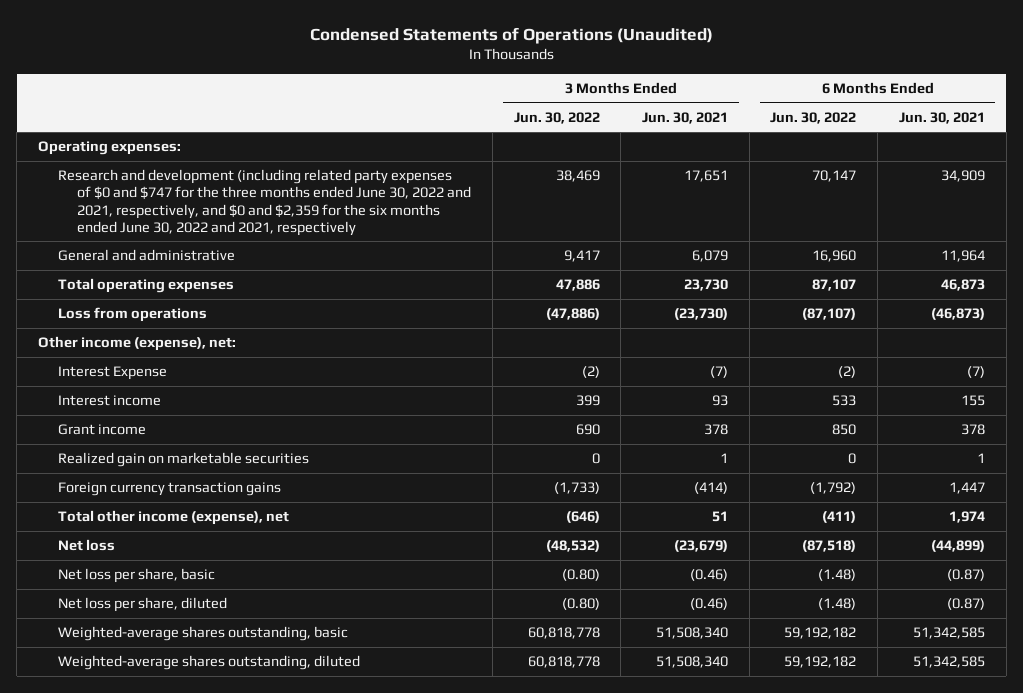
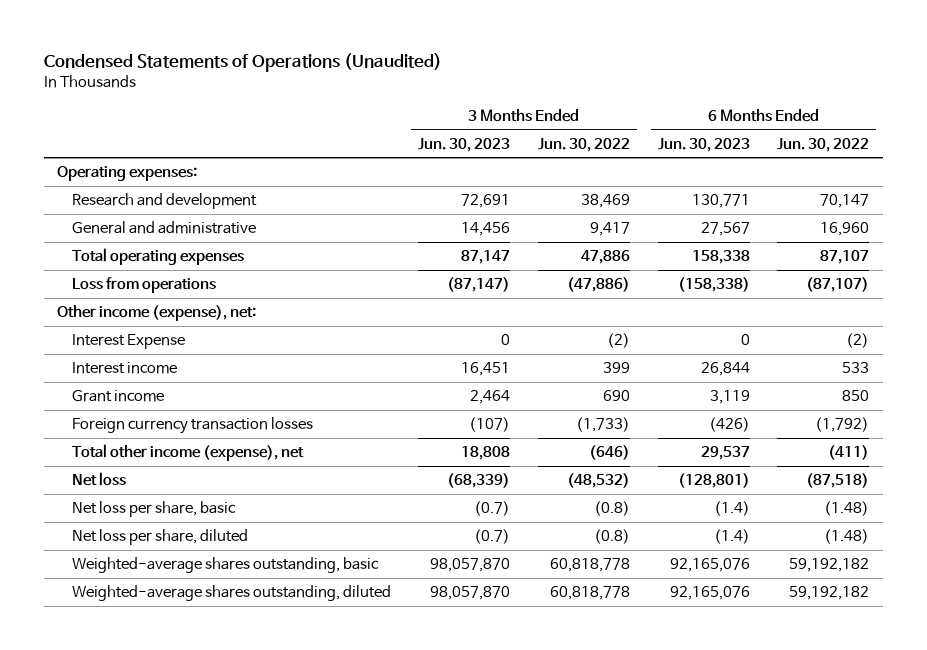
[642,111,729,124] Jun. 30, 2021 -> none
[898,111,985,124] Jun. 30, 2021 -> none
none -> [418,137,511,152] Jun. 30, 2023
none -> [657,137,750,152] Jun. 30, 2023
[57,169,472,236] Research and development (including related party expenses of $0 and $747 for the three months ended June 30, 2022 and 2021, respectively, and $0 and $2,359 for the six months ended June 30, 2022 and 2021, respectively -> [71,193,257,210] Research and development
[57,452,309,468] Realized gain on marketable securities -> none
[57,482,281,497] Foreign currency transaction gains -> [71,417,313,435] Foreign currency transaction losses
[561,569,600,582] (0.80) -> [594,501,631,517] (0.8)
[561,598,600,611] (0.80) -> [594,529,631,545] (0.8)

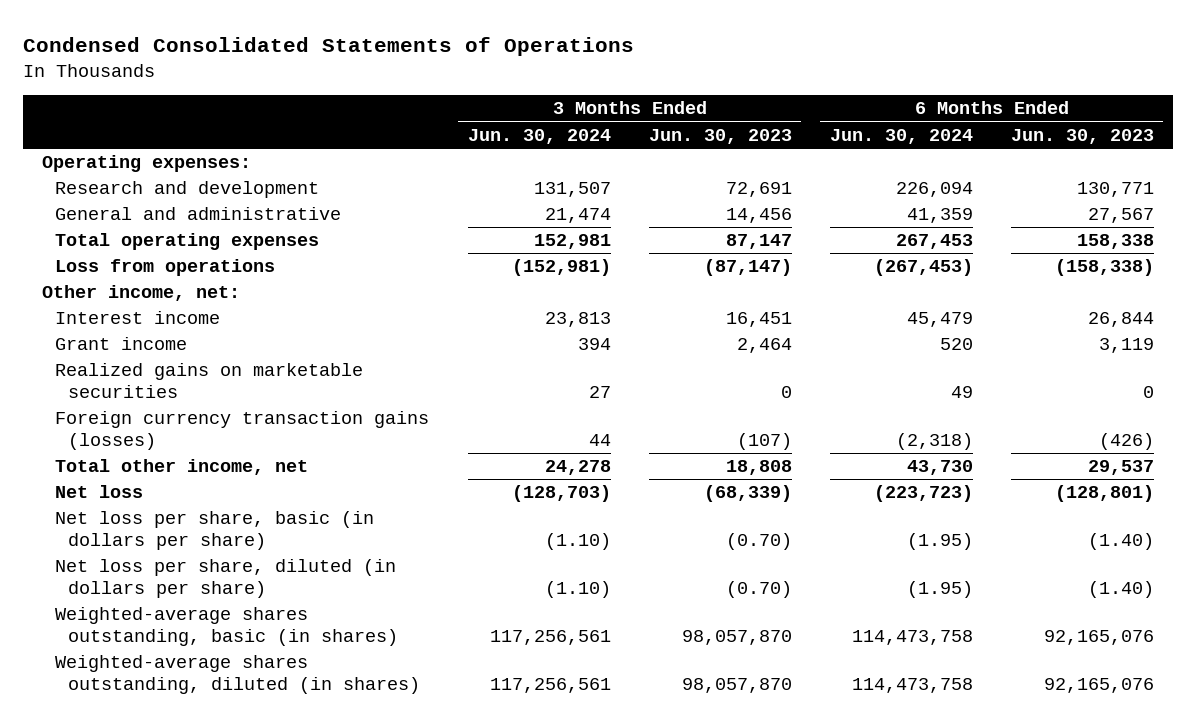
[43,52,442,72] Condensed Statements of Operations (Unaudited) -> [23,36,635,56] Condensed Consolidated Statements of Operations
[538,137,631,152] Jun. 30, 2022 -> none
[777,137,870,152] Jun. 30, 2022 -> none
none -> [467,128,611,144] Jun. 30, 2024
none -> [829,128,973,144] Jun. 30, 2024
[71,334,185,350] Interest Expense -> none
[57,305,257,322] Other income (expense), net: -> [42,285,241,302] Other income, net:
none -> [55,363,364,399] Realized gains on marketable securities
[71,417,313,435] Foreign currency transaction losses -> [55,411,430,451] Foreign currency transaction gains (losses)
[71,444,304,462] Total other income (expense), net -> [55,459,309,476] Total other income, net
[71,501,236,518] Net loss per share, basic -> [55,511,375,551] Net loss per share, basic (in dollars per share)
[474,501,511,517] (0.7) -> [725,533,792,551] (0.70)
[713,501,750,517] (1.4) -> [1087,533,1154,551] (1.40)
[71,529,248,546] Net loss per share, diluted -> [55,559,397,599] Net loss per share, diluted (in dollars per share)
[474,529,511,545] (0.7) -> [725,581,792,599] (0.70)
[713,529,750,545] (1.4) -> [1087,581,1154,599] (1.40)
[71,557,379,574] Weighted-average shares outstanding, basic -> [55,607,399,647] Weighted-average shares outstanding, basic (in shares)
[71,585,391,602] Weighted-average shares outstanding, diluted -> [55,655,421,695] Weighted-average shares outstanding, diluted (in shares)

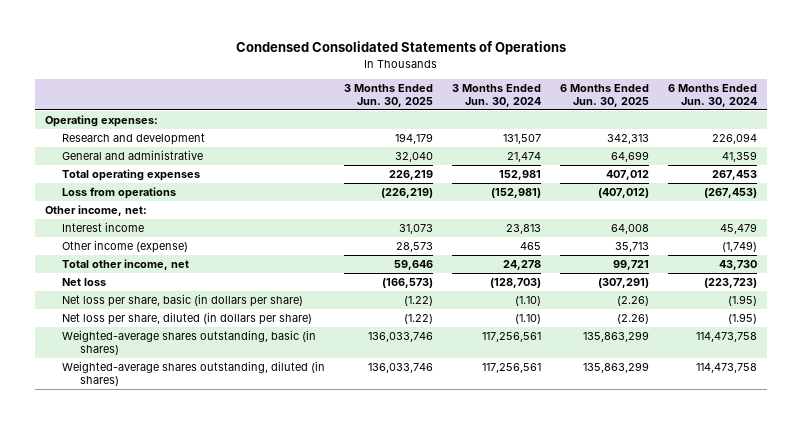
[648,128,792,144] Jun. 30, 2023 -> none
[1010,128,1154,144] Jun. 30, 2023 -> none
none -> [344,83,434,107] 3 Months Ended Jun. 30, 2025
none -> [560,83,650,107] 6 Months Ended Jun. 30, 2025
[55,337,188,351] Grant income -> none
[55,363,364,399] Realized gains on marketable securities -> none
[55,411,430,451] Foreign currency transaction gains (losses) -> none
none -> [62,240,189,254] Other income (expense)

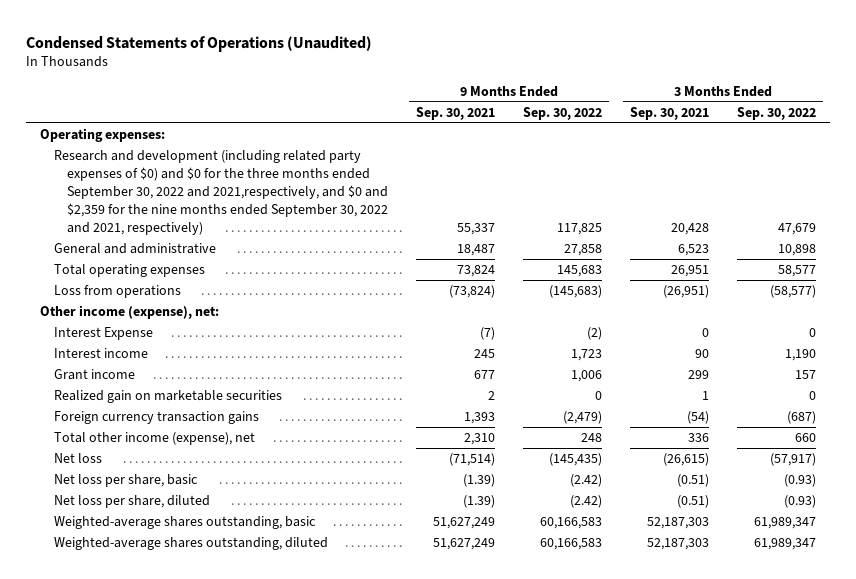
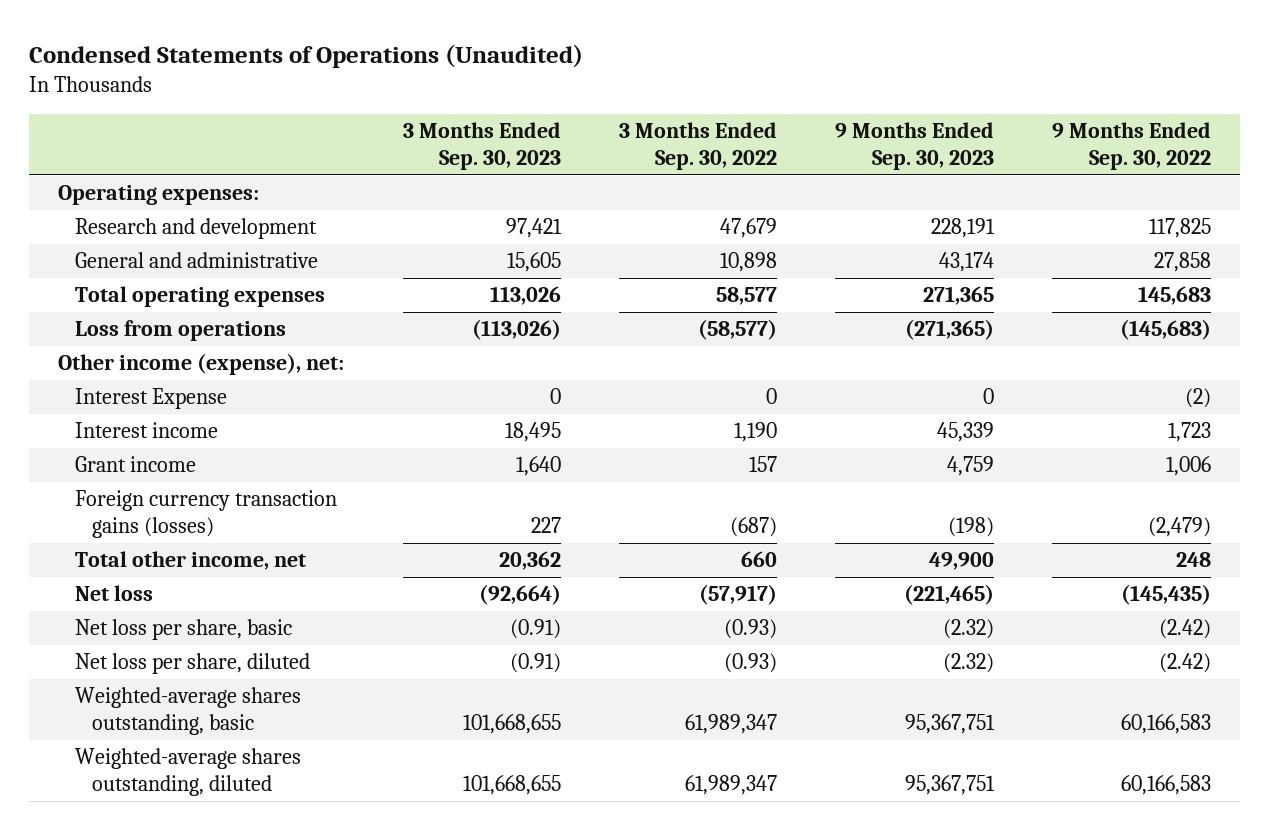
[415,106,495,120] Sep. 30, 2021 -> none
[629,106,709,120] Sep. 30, 2021 -> none
none -> [402,122,561,171] 3 Months Ended Sep. 30, 2023
none -> [834,122,994,171] 9 Months Ended Sep. 30, 2023
[53,150,388,235] Research and development (including related party expenses of $0) and $0 for the three months ended September 30, 2022 and 2021,respectively, and $0 and $2,359 for the nine months ended September 30, 2022 and 2021, respectively) -> [75,218,318,240] Research and development
[53,390,282,404] Realized gain on marketable securities -> none
[53,411,259,425] Foreign currency transaction gains -> [75,490,338,539] Foreign currency transaction gains (losses)
[53,432,255,446] Total other income (expense), net -> [75,551,307,571] Total other income, net

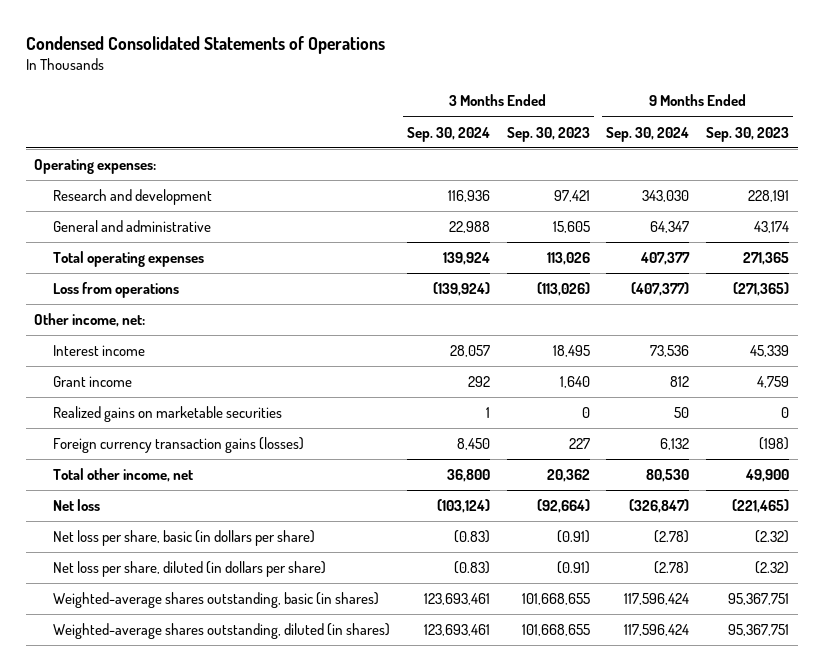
[29,44,584,69] Condensed Statements of Operations (Unaudited) -> [26,35,386,54] Condensed Consolidated Statements of Operations
[618,122,777,171] 3 Months Ended Sep. 30, 2022 -> none
[1051,122,1211,171] 9 Months Ended Sep. 30, 2022 -> none
none -> [406,126,490,142] Sep. 30, 2024
none -> [606,126,690,142] Sep. 30, 2024
[75,388,228,410] Interest Expense -> none
[58,353,345,376] Other income (expense), net: -> [34,313,146,328] Other income, net:
none -> [52,406,282,423] Realized gains on marketable securities
[75,619,293,641] Net loss per share, basic -> [52,530,315,547] Net loss per share, basic (in dollars per share)
[75,653,311,675] Net loss per share, diluted -> [52,561,326,578] Net loss per share, diluted (in dollars per share)
[75,687,302,736] Weighted-average shares outstanding, basic -> [52,592,379,609] Weighted-average shares outstanding, basic (in shares)
[75,748,302,797] Weighted-average shares outstanding, diluted -> [52,623,390,640] Weighted-average shares outstanding, diluted (in shares)

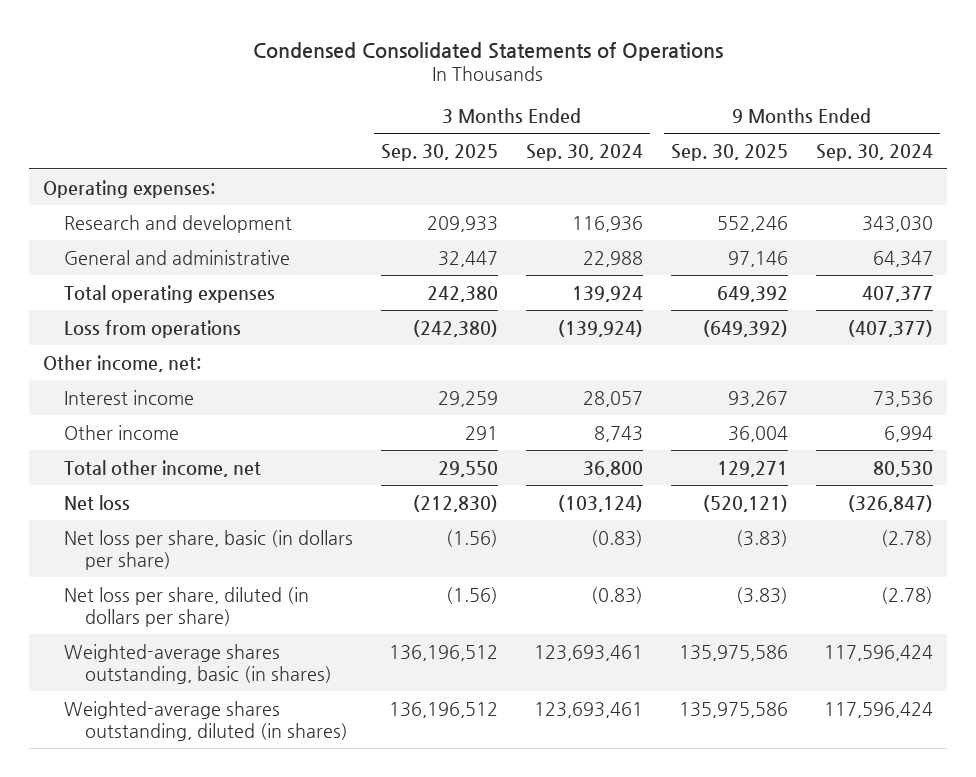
[506,126,590,142] Sep. 30, 2023 -> none
[706,126,790,142] Sep. 30, 2023 -> none
none -> [380,144,498,162] Sep. 30, 2025
none -> [670,144,788,162] Sep. 30, 2025
[52,376,132,388] Grant income -> none
[52,406,282,423] Realized gains on marketable securities -> none
[52,437,304,454] Foreign currency transaction gains (losses) -> none
none -> [64,424,180,440] Other income

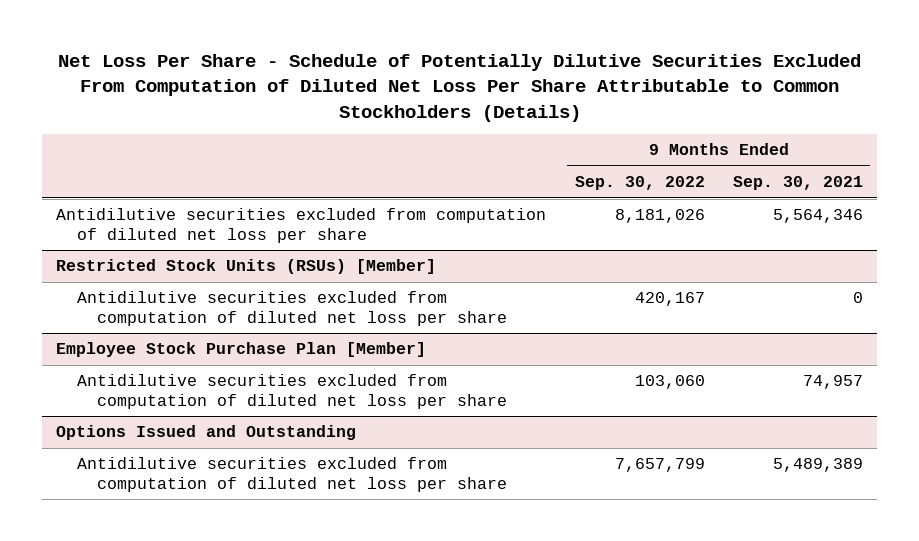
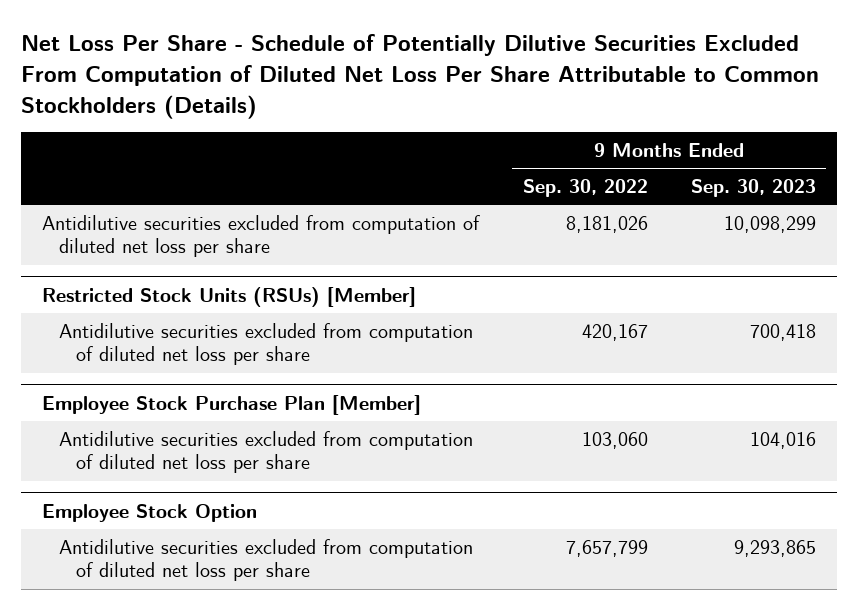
[733,176,864,191] Sep. 30, 2021 -> none
none -> [690,179,816,198] Sep. 30, 2023
[55,425,356,441] Options Issued and Outstanding -> [42,503,258,522] Employee Stock Option

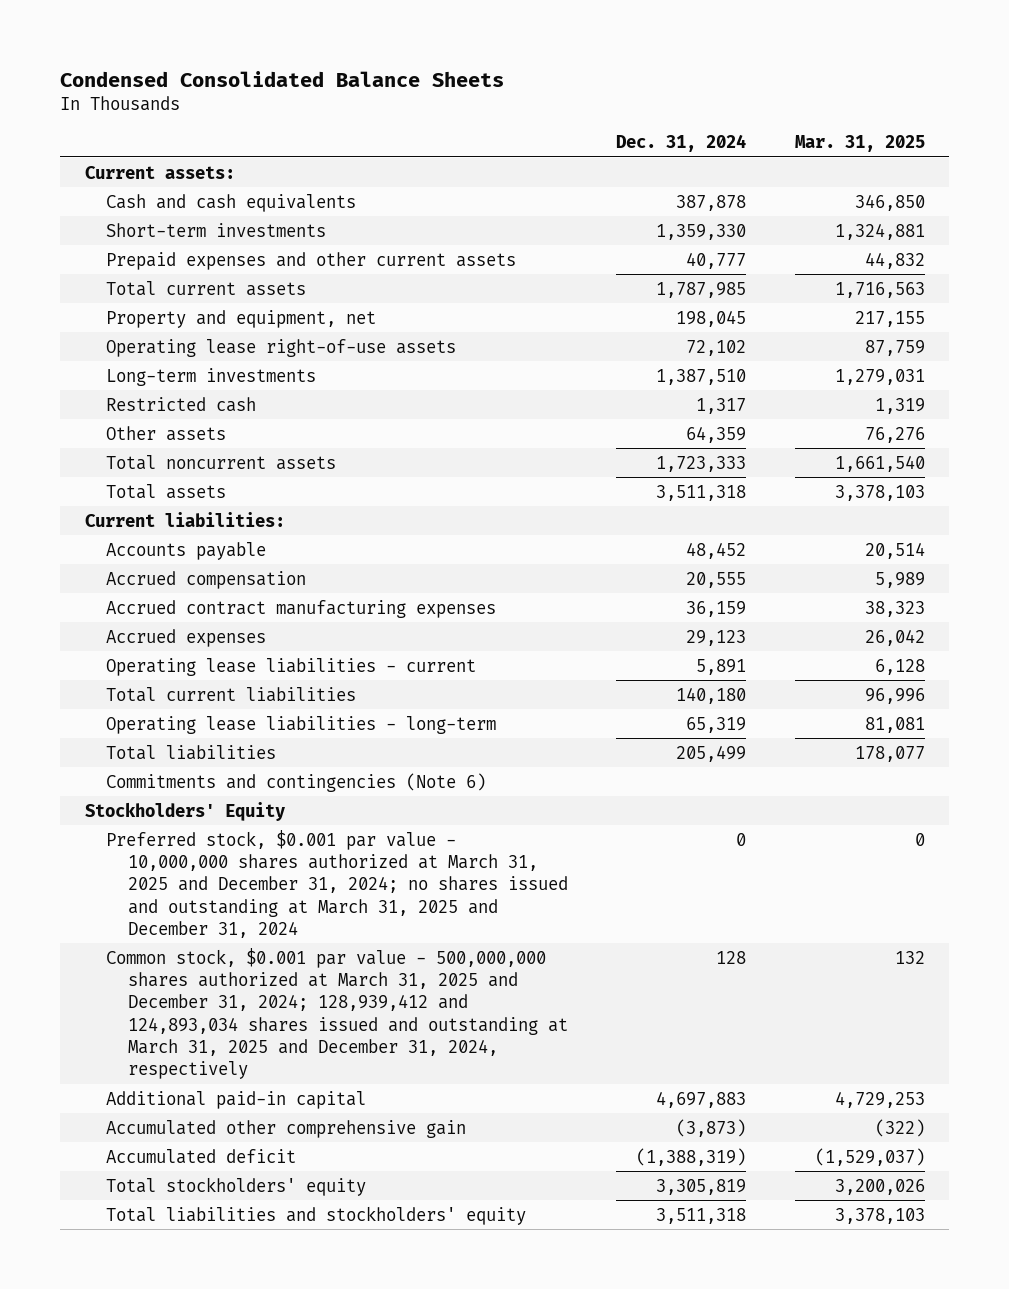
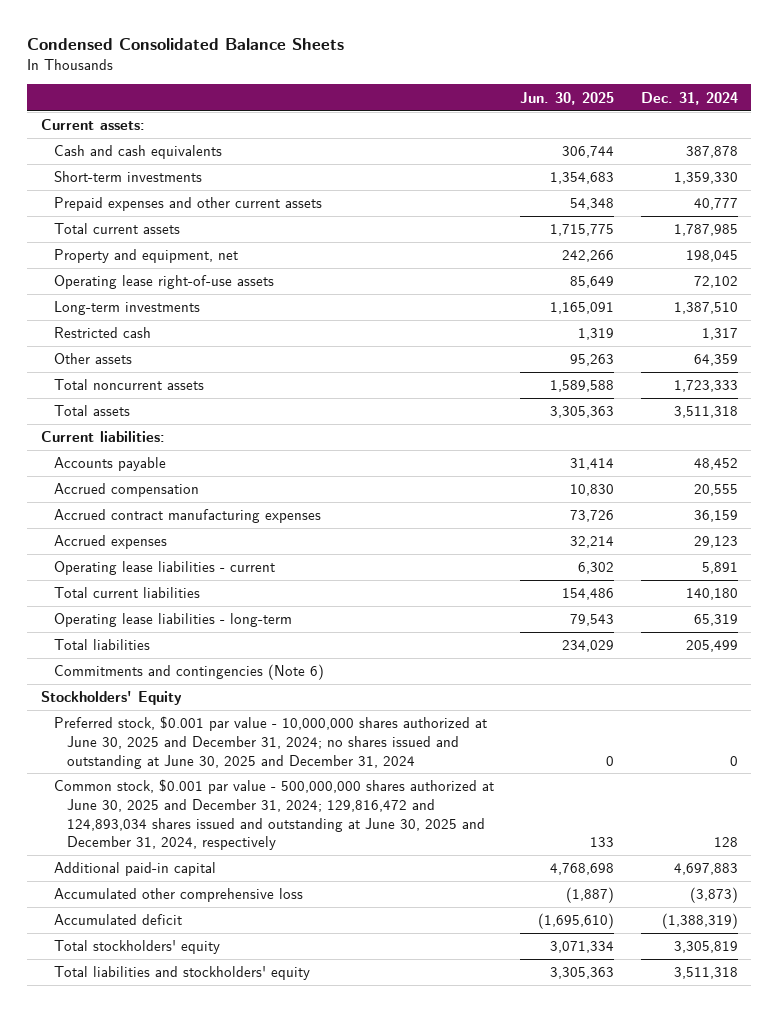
[794,135,925,153] Mar. 31, 2025 -> none
none -> [520,91,615,105] Jun. 30, 2025
[106,829,568,938] Preferred stock, $0.001 par value - 10,000,000 shares authorized at March 31, 2025 and December 31, 2024; no shares issued and outstanding at March 31, 2025 and December 31, 2024 -> [53,716,487,769] Preferred stock, $0.001 par value - 10,000,000 shares authorized at June 30, 2025 and December 31, 2024; no shares issued and outstanding at June 30, 2025 and December 31, 2024
[106,947,568,1080] Common stock, $0.001 par value - 500,000,000 shares authorized at March 31, 2025 and December 31, 2024; 128,939,412 and 124,893,034 shares issued and outstanding at March 31, 2025 and December 31, 2024, respectively -> [53,779,494,851] Common stock, $0.001 par value - 500,000,000 shares authorized at June 30, 2025 and December 31, 2024; 129,816,472 and 124,893,034 shares issued and outstanding at June 30, 2025 and December 31, 2024, respectively
[106,1119,467,1138] Accumulated other comprehensive gain -> [53,888,303,903] Accumulated other comprehensive loss

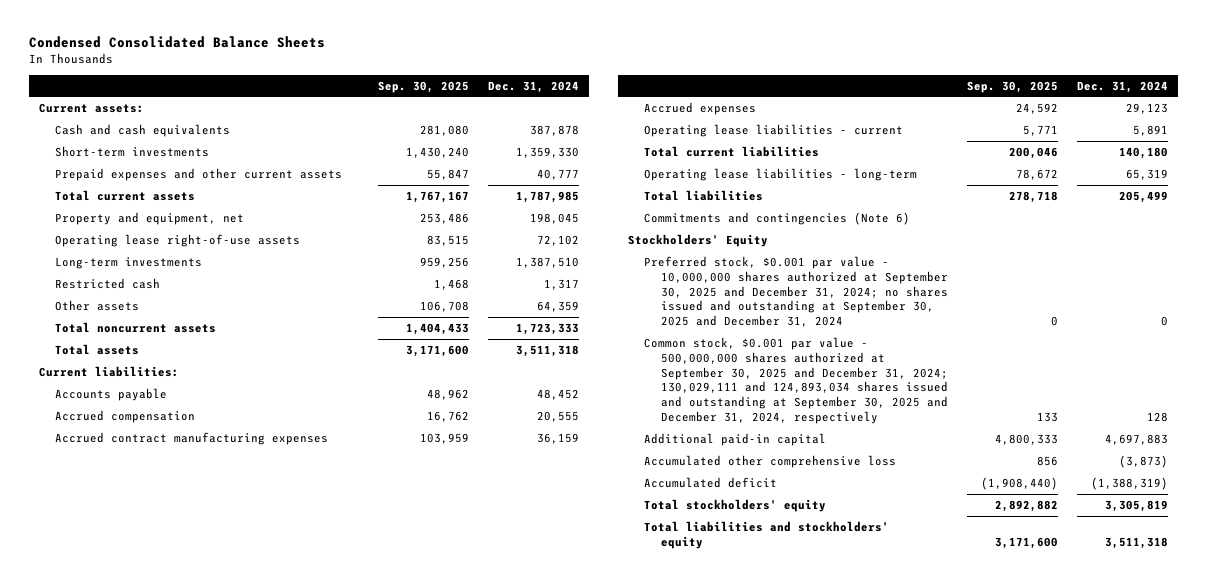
[520,91,615,105] Jun. 30, 2025 -> none
none -> [378,80,470,93] Sep. 30, 2025
[53,716,487,769] Preferred stock, $0.001 par value - 10,000,000 shares authorized at June 30, 2025 and December 31, 2024; no shares issued and outstanding at June 30, 2025 and December 31, 2024 -> [644,255,948,328] Preferred stock, $0.001 par value - 10,000,000 shares authorized at September 30, 2025 and December 31, 2024; no shares issued and outstanding at September 30, 2025 and December 31, 2024
[53,779,494,851] Common stock, $0.001 par value - 500,000,000 shares authorized at June 30, 2025 and December 31, 2024; 129,816,472 and 124,893,034 shares issued and outstanding at June 30, 2025 and December 31, 2024, respectively -> [644,336,948,425] Common stock, $0.001 par value - 500,000,000 shares authorized at September 30, 2025 and December 31, 2024; 130,029,111 and 124,893,034 shares issued and outstanding at September 30, 2025 and December 31, 2024, respectively

